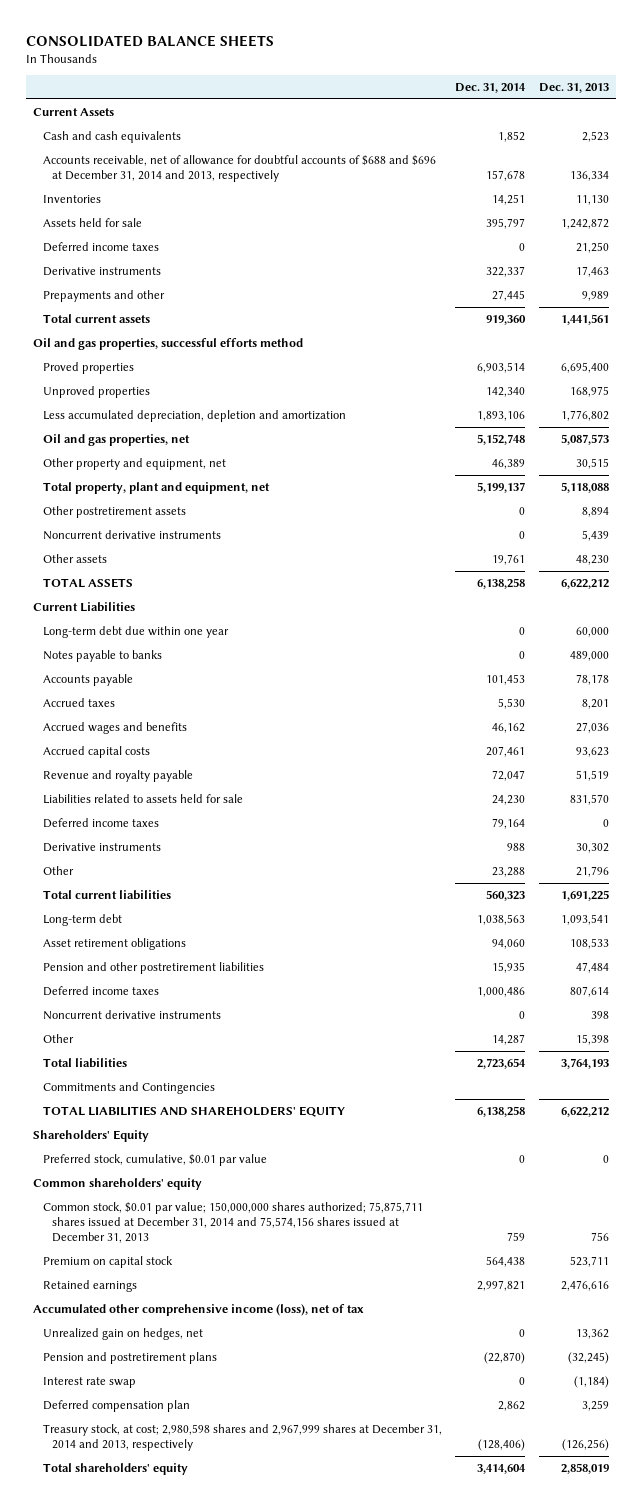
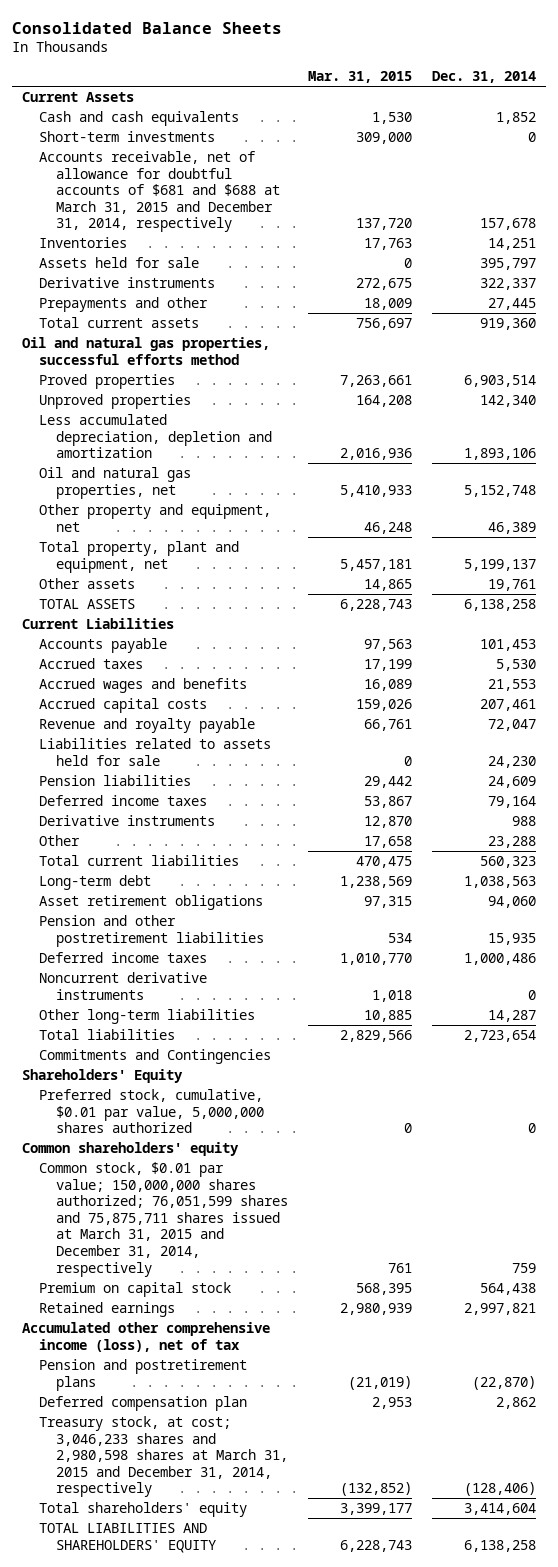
[25,34,274,47] CONSOLIDATED BALANCE SHEETS -> [12,21,283,34] Consolidated Balance Sheets
[538,83,609,94] Dec. 31, 2013 -> none
none -> [307,71,412,84] Mar. 31, 2015
none -> [38,130,215,142] Short-term investments
[42,154,436,182] Accounts receivable, net of allowance for doubtful accounts of $688 and $696 at December 31, 2014 and 2013, respectively -> [38,150,280,233] Accounts receivable, net of allowance for doubtful accounts of $681 and $688 at March 31, 2015 and December 31, 2014, respectively
[42,241,159,252] Deferred income taxes -> none
[32,337,303,350] Oil and gas properties, successful efforts method -> [22,336,271,365] Oil and natural gas properties, successful efforts method
[42,433,190,446] Oil and gas properties, net -> [38,466,191,499] Oil and natural gas properties, net
[42,505,186,518] Other postretirement assets -> none
[42,529,221,540] Noncurrent derivative instruments -> none
[42,625,229,638] Long-term debt due within one year -> none
[42,649,162,662] Notes payable to banks -> none
[492,722,526,733] 46,162 -> [487,678,536,691] 21,553
none -> [38,774,191,786] Pension liabilities
[42,1033,74,1043] Other -> [38,1008,255,1024] Other long-term liabilities
[42,1153,267,1166] Preferred stock, cumulative, $0.01 par value -> [38,1088,264,1134] Preferred stock, cumulative, $0.01 par value, 5,000,000 shares authorized
[42,1201,423,1243] Common stock, $0.01 par value; 150,000,000 shares authorized; 75,875,711 shares issued at December 31, 2014 and 75,574,156 shares issued at December 31, 2013 -> [38,1161,288,1277] Common stock, $0.01 par value; 150,000,000 shares authorized; 76,051,599 shares and 75,875,711 shares issued at March 31, 2015 and December 31, 2014, respectively
[42,1327,203,1340] Unrealized gain on hedges, net -> none
[42,1376,136,1388] Interest rate swap -> none
[42,1423,442,1451] Treasury stock, at cost; 2,980,598 shares and 2,967,999 shares at December 31, 2014 and 2013, respectively -> [38,1415,288,1498] Treasury stock, at cost; 3,046,233 shares and 2,980,598 shares at March 31, 2015 and December 31, 2014, respectively
[42,1105,345,1117] TOTAL LIABILITIES AND SHAREHOLDERS' EQUITY -> [38,1522,216,1553] TOTAL LIABILITIES AND SHAREHOLDERS' EQUITY

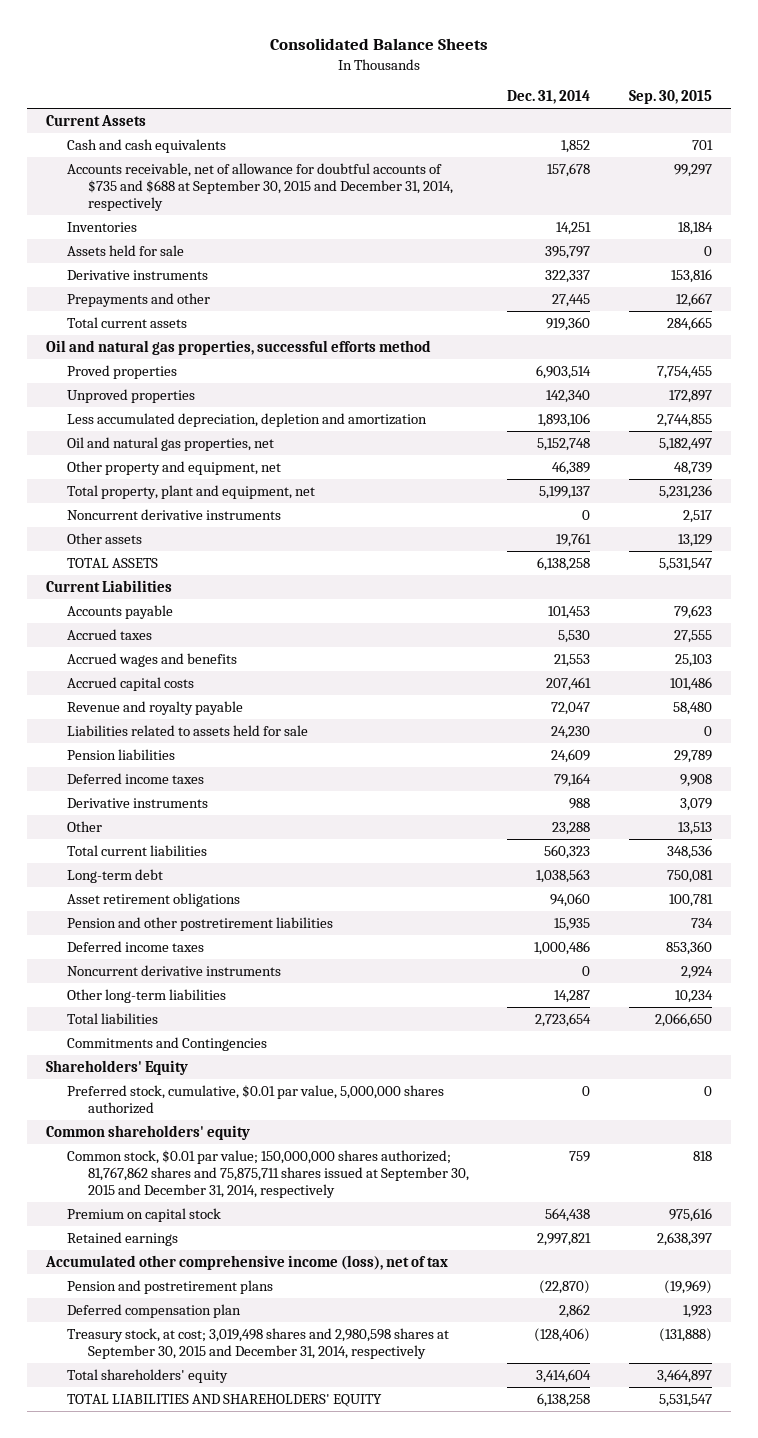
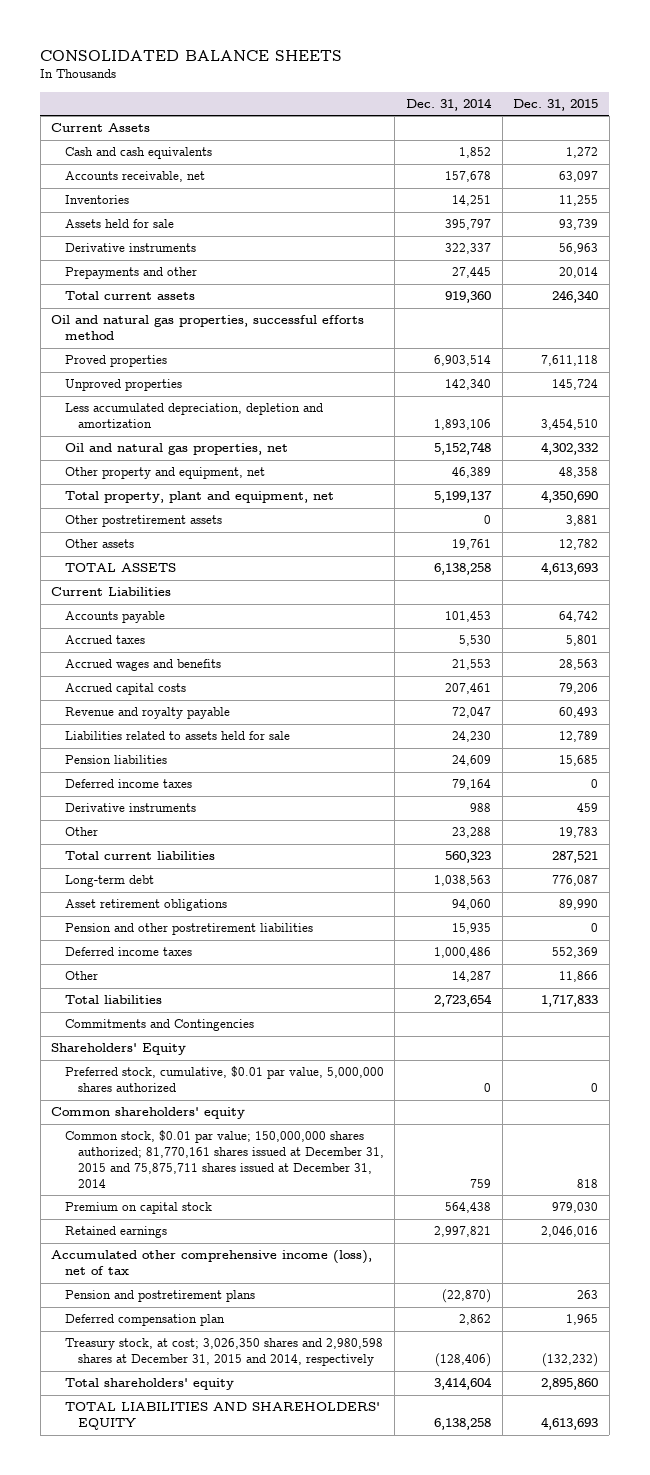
[269,37,488,50] Consolidated Balance Sheets -> [40,49,343,61] CONSOLIDATED BALANCE SHEETS
[628,90,712,105] Sep. 30, 2015 -> none
none -> [513,98,599,111] Dec. 31, 2015
[67,162,453,212] Accounts receivable, net of allowance for doubtful accounts of $735 and $688 at September 30, 2015 and December 31, 2014, respectively -> [64,171,205,183] Accounts receivable, net
[67,508,282,520] Noncurrent derivative instruments -> none
none -> [64,515,222,528] Other postretirement assets
[67,964,282,976] Noncurrent derivative instruments -> none
[67,988,227,1003] Other long-term liabilities -> [64,971,98,981] Other
[67,1149,469,1199] Common stock, $0.01 par value; 150,000,000 shares authorized; 81,767,862 shares and 75,875,711 shares issued at September 30, 2015 and December 31, 2014, respectively -> [64,1130,384,1188] Common stock, $0.01 par value; 150,000,000 shares authorized; 81,770,161 shares issued at December 31, 2015 and 75,875,711 shares issued at December 31, 2014
[67,1327,450,1360] Treasury stock, at cost; 3,019,498 shares and 2,980,598 shares at September 30, 2015 and December 31, 2014, respectively -> [64,1338,383,1367] Treasury stock, at cost; 3,026,350 shares and 2,980,598 shares at December 31, 2015 and 2014, respectively

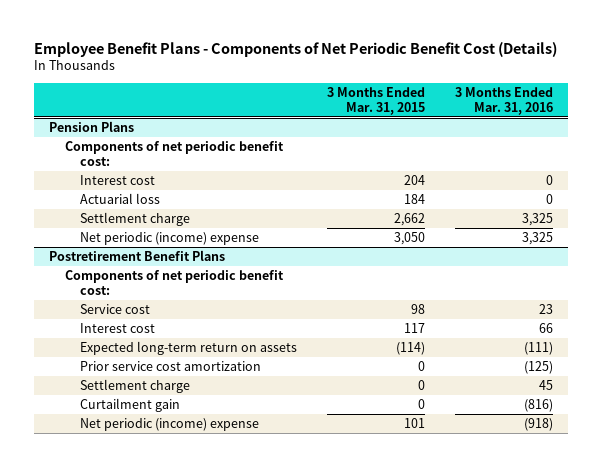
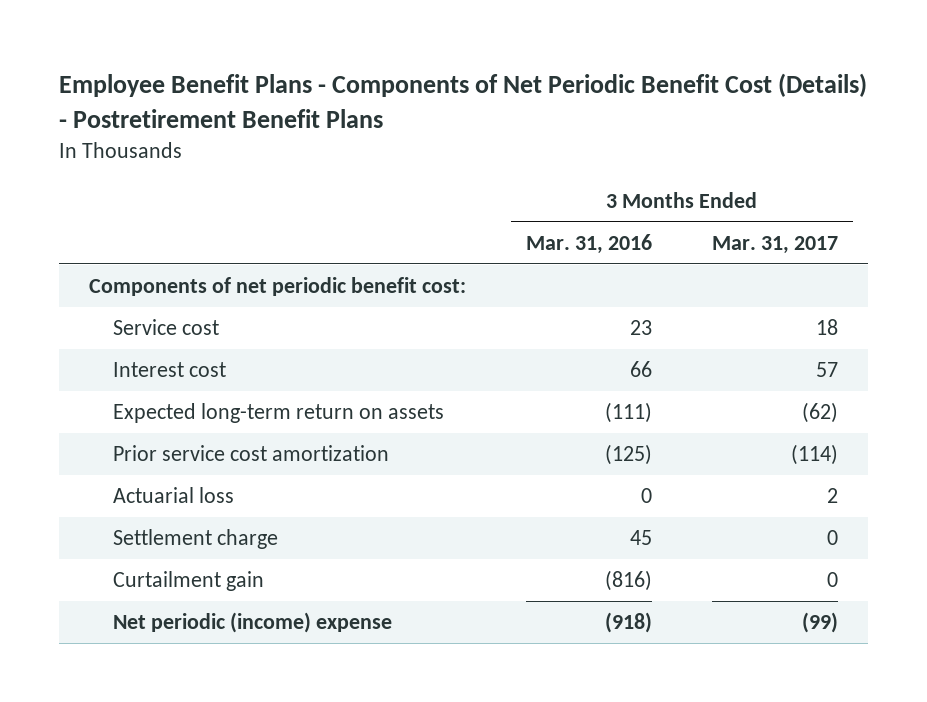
[34,41,558,57] Employee Benefit Plans - Components of Net Periodic Benefit Cost (Details) -> [58,73,867,128] Employee Benefit Plans - Components of Net Periodic Benefit Cost (Details) - Postretirement Benefit Plans
[327,86,426,115] 3 Months Ended Mar. 31, 2015 -> none
none -> [712,235,839,254] Mar. 31, 2017
[49,121,135,133] Pension Plans -> none
[80,175,156,186] Interest cost -> none
[80,193,161,205] Actuarial loss -> none
[80,212,191,227] Settlement charge -> none
[80,232,260,246] Net periodic (income) expense -> none
[49,250,226,262] Postretirement Benefit Plans -> none
[64,270,284,295] Components of net periodic benefit cost: -> none
none -> [113,487,235,504] Actuarial loss

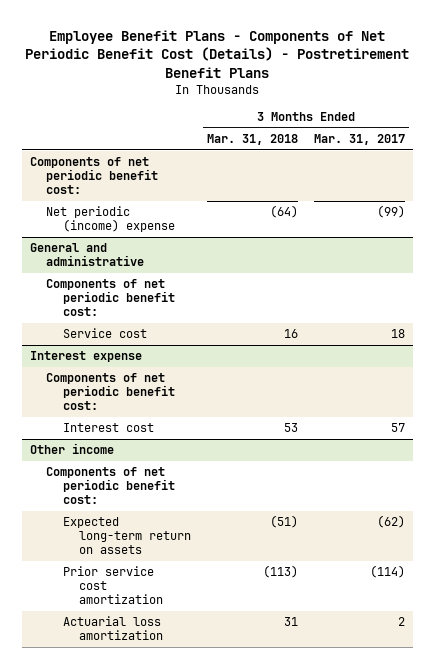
[525,233,652,254] Mar. 31, 2016 -> none
none -> [207,134,299,146] Mar. 31, 2018
[113,612,393,634] Net periodic (income) expense -> [46,206,175,233] Net periodic (income) expense
none -> [29,243,145,267] General and administrative
none -> [46,279,175,317] Components of net periodic benefit cost:
none -> [29,351,142,363] Interest expense
none -> [46,373,175,411] Components of net periodic benefit cost:
none -> [29,443,114,455] Other income
none -> [46,467,175,505] Components of net periodic benefit cost:
[113,529,279,550] Settlement charge -> none
[113,571,265,592] Curtailment gain -> none
[113,487,235,504] Actuarial loss -> [62,616,164,641] Actuarial loss amortization

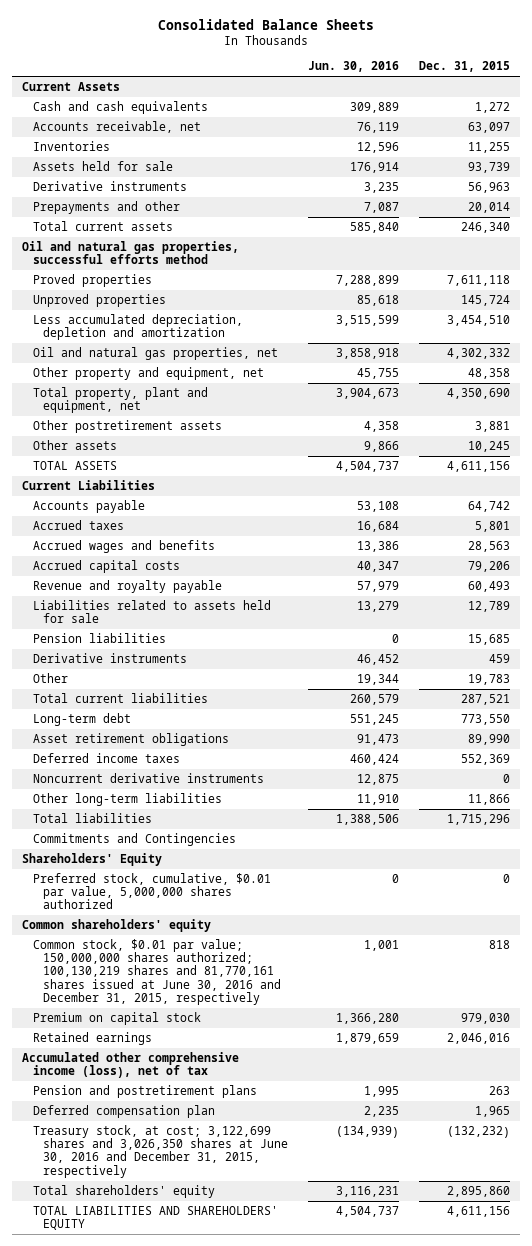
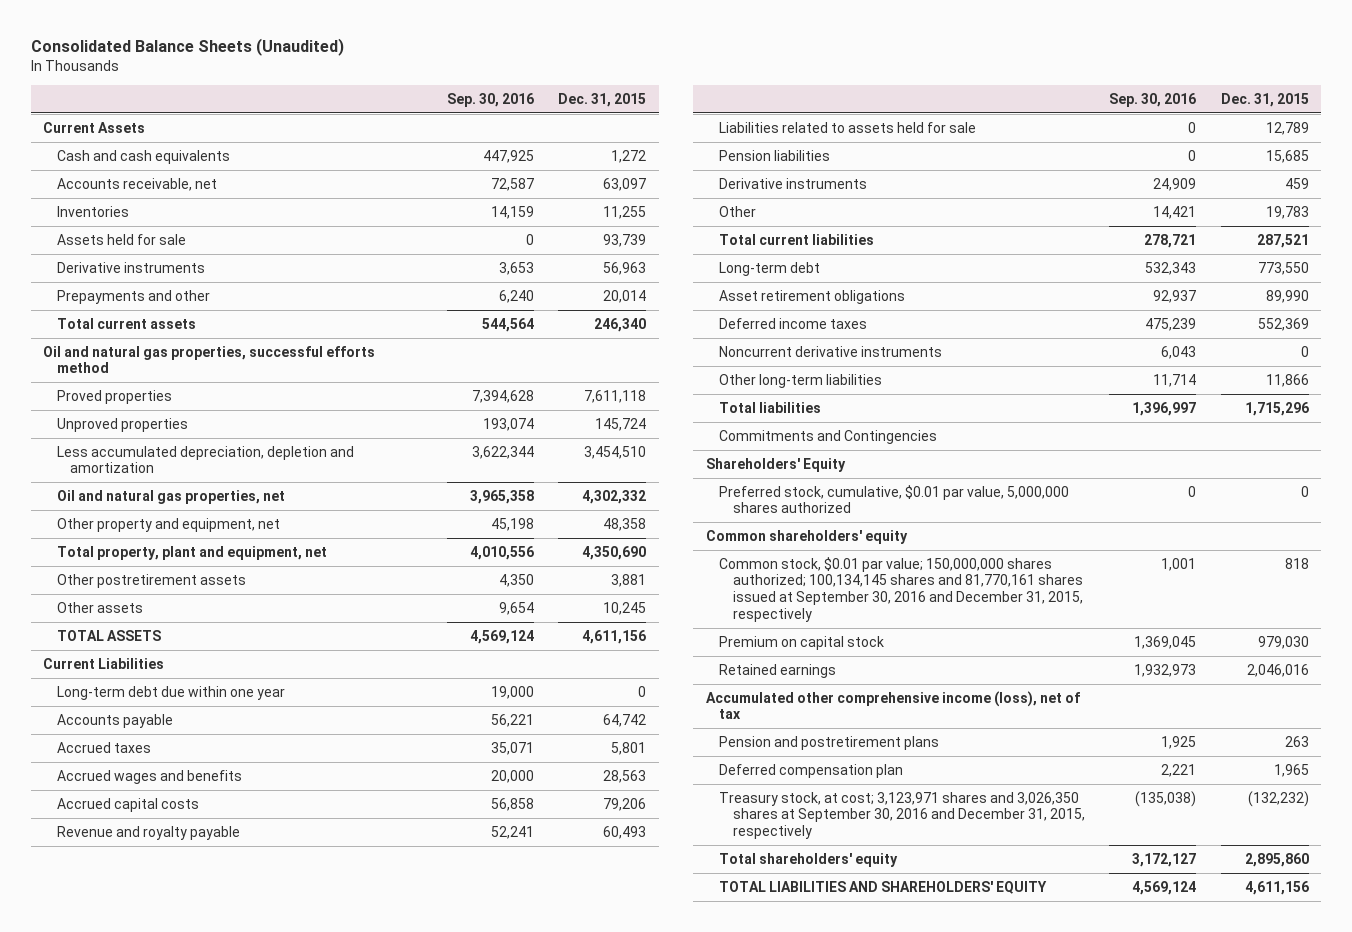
[157,18,374,30] Consolidated Balance Sheets -> [30,38,344,57] Consolidated Balance Sheets (Unaudited)
[307,61,399,73] Jun. 30, 2016 -> none
none -> [446,92,534,107] Sep. 30, 2016
none -> [56,685,285,700] Long-term debt due within one year
[32,939,282,1005] Common stock, $0.01 par value; 150,000,000 shares authorized; 100,130,219 shares and 81,770,161 shares issued at June 30, 2016 and December 31, 2015, respectively -> [719,556,1083,622] Common stock, $0.01 par value; 150,000,000 shares authorized; 100,134,145 shares and 81,770,161 shares issued at September 30, 2016 and December 31, 2015, respectively
[32,1125,289,1178] Treasury stock, at cost; 3,122,699 shares and 3,026,350 shares at June 30, 2016 and December 31, 2015, respectively -> [719,791,1085,840] Treasury stock, at cost; 3,123,971 shares and 3,026,350 shares at September 30, 2016 and December 31, 2015, respectively

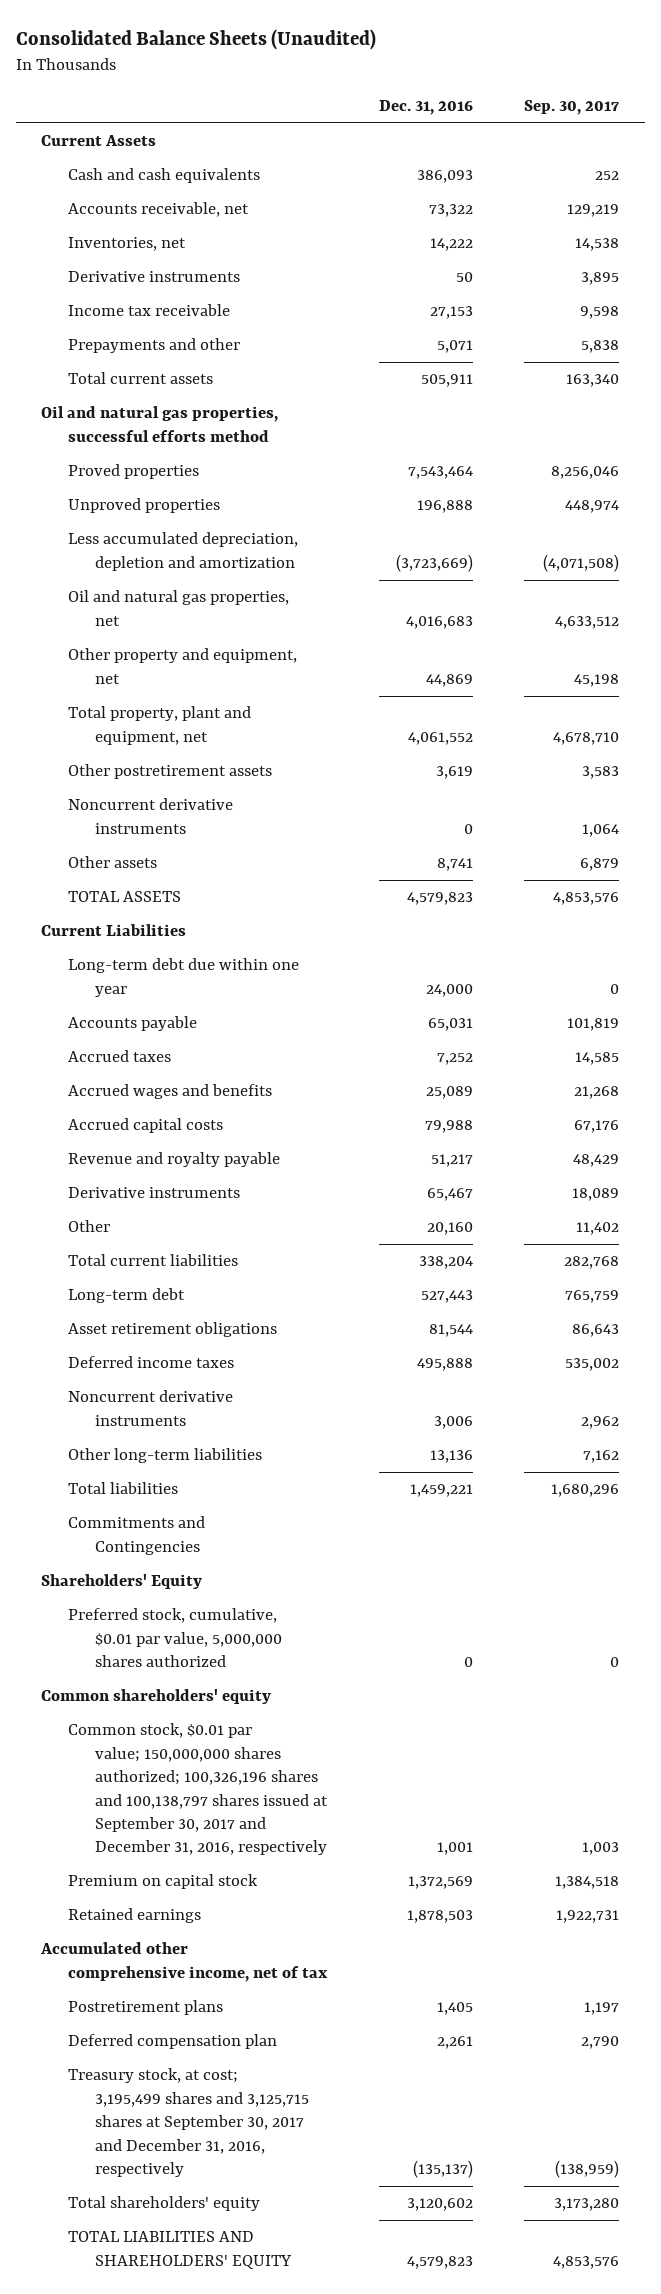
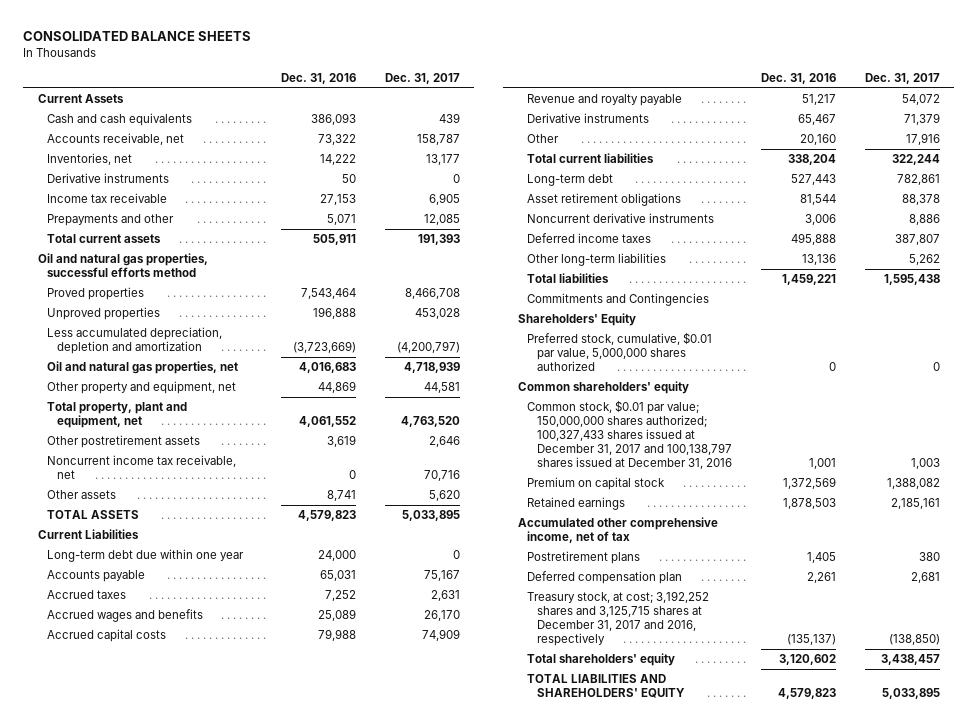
[15,28,376,50] Consolidated Balance Sheets (Unaudited) -> [23,31,252,42] CONSOLIDATED BALANCE SHEETS
[524,99,620,115] Sep. 30, 2017 -> none
none -> [384,73,460,85] Dec. 31, 2017
[67,798,233,834] Noncurrent derivative instruments -> none
none -> [47,455,237,480] Noncurrent income tax receivable, net
[67,1356,234,1369] Deferred income taxes -> [527,233,652,244] Deferred income taxes
[67,1723,328,1856] Common stock, $0.01 par value; 150,000,000 shares authorized; 100,326,196 shares and 100,138,797 shares issued at September 30, 2017 and December 31, 2016, respectively -> [527,400,732,470] Common stock, $0.01 par value; 150,000,000 shares authorized; 100,327,433 shares issued at December 31, 2017 and 100,138,797 shares issued at December 31, 2016
[67,2068,309,2178] Treasury stock, at cost; 3,195,499 shares and 3,125,715 shares at September 30, 2017 and December 31, 2016, respectively -> [527,591,710,647] Treasury stock, at cost; 3,192,252 shares and 3,125,715 shares at December 31, 2017 and 2016, respectively

